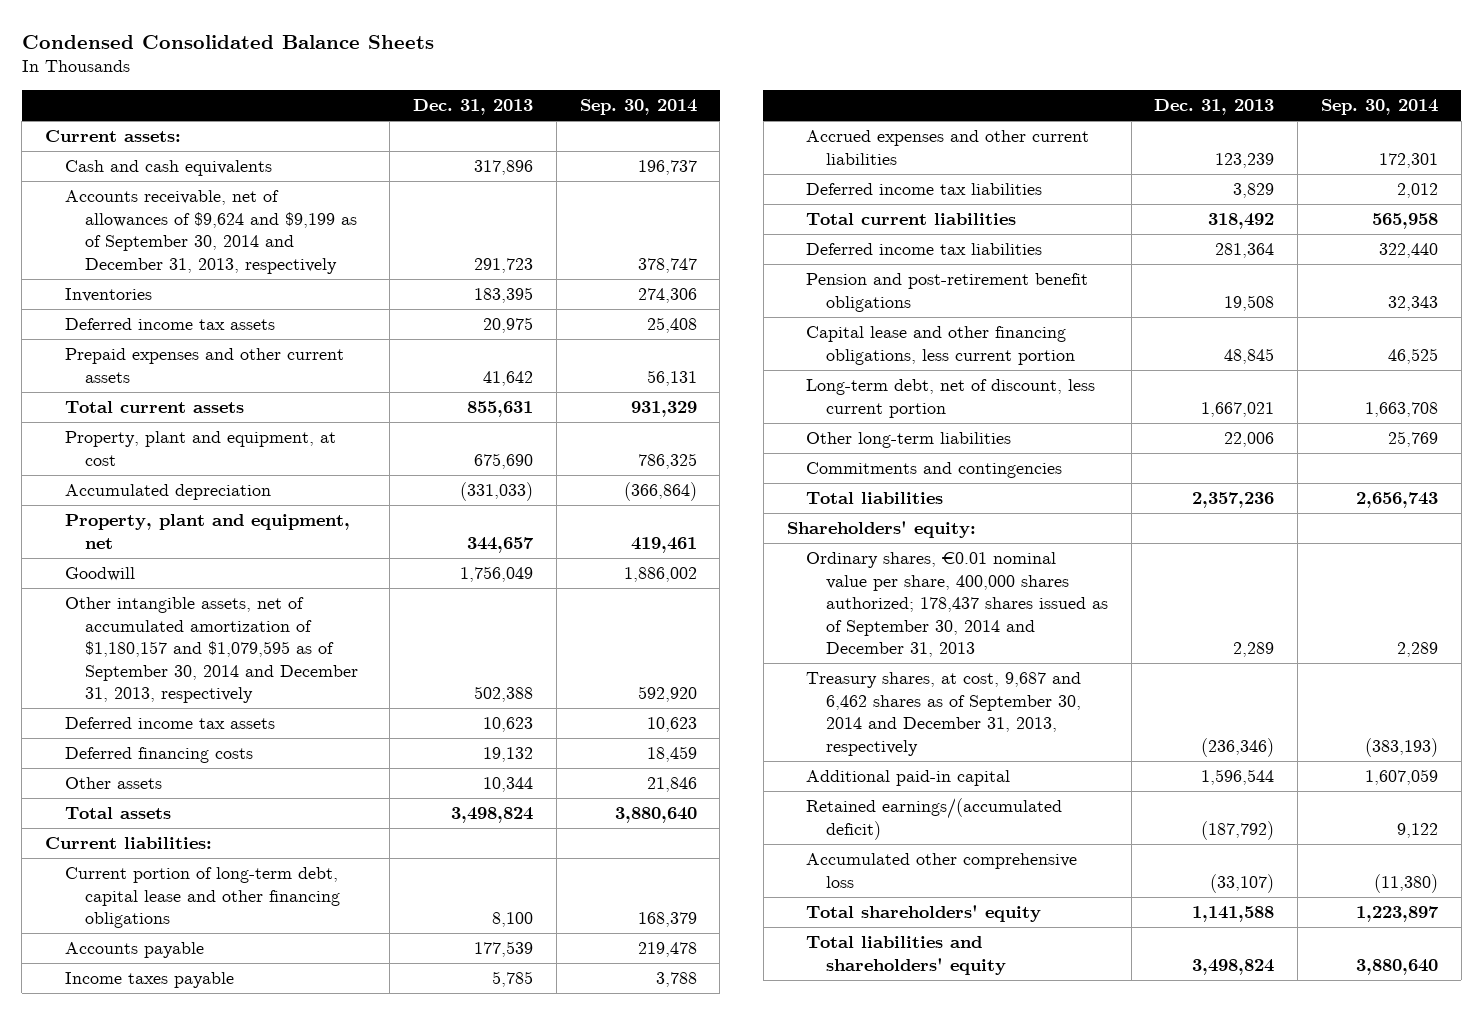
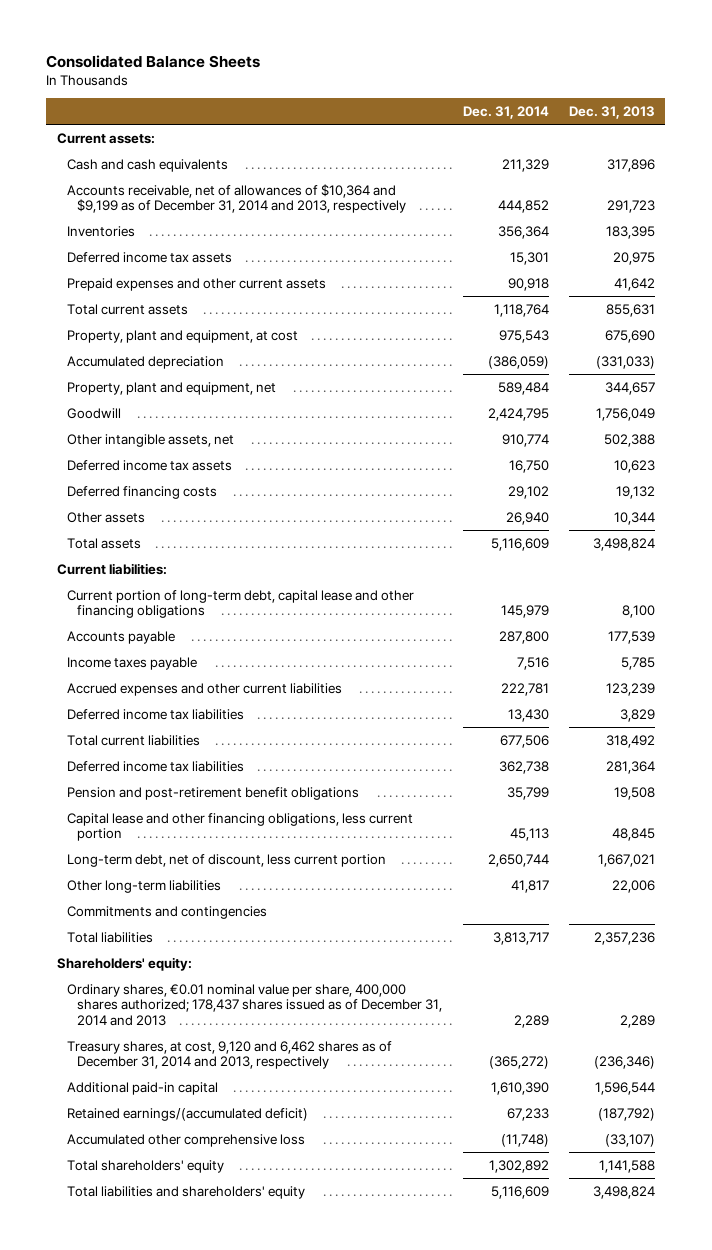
[21,34,434,49] Condensed Consolidated Balance Sheets -> [46,54,261,68] Consolidated Balance Sheets
[579,98,697,115] Sep. 30, 2014 -> none
none -> [462,105,549,119] Dec. 31, 2014
[64,190,357,274] Accounts receivable, net of allowances of $9,624 and $9,199 as of September 30, 2014 and December 31, 2013, respectively -> [66,183,407,214] Accounts receivable, net of allowances of $10,364 and $9,199 as of December 31, 2014 and 2013, respectively
[64,597,358,704] Other intangible assets, net of accumulated amortization of $1,180,157 and $1,079,595 as of September 30, 2014 and December 31, 2013, respectively -> [66,433,234,447] Other intangible assets, net
[806,552,1108,658] Ordinary shares, €0.01 nominal value per share, 400,000 shares authorized; 178,437 shares issued as of September 30, 2014 and December 31, 2013 -> [66,983,443,1026] Ordinary shares, €0.01 nominal value per share, 400,000 shares authorized; 178,437 shares issued as of December 31, 2014 and 2013
[806,672,1082,756] Treasury shares, at cost, 9,687 and 6,462 shares as of September 30, 2014 and December 31, 2013, respectively -> [66,1040,392,1070] Treasury shares, at cost, 9,120 and 6,462 shares as of December 31, 2014 and 2013, respectively

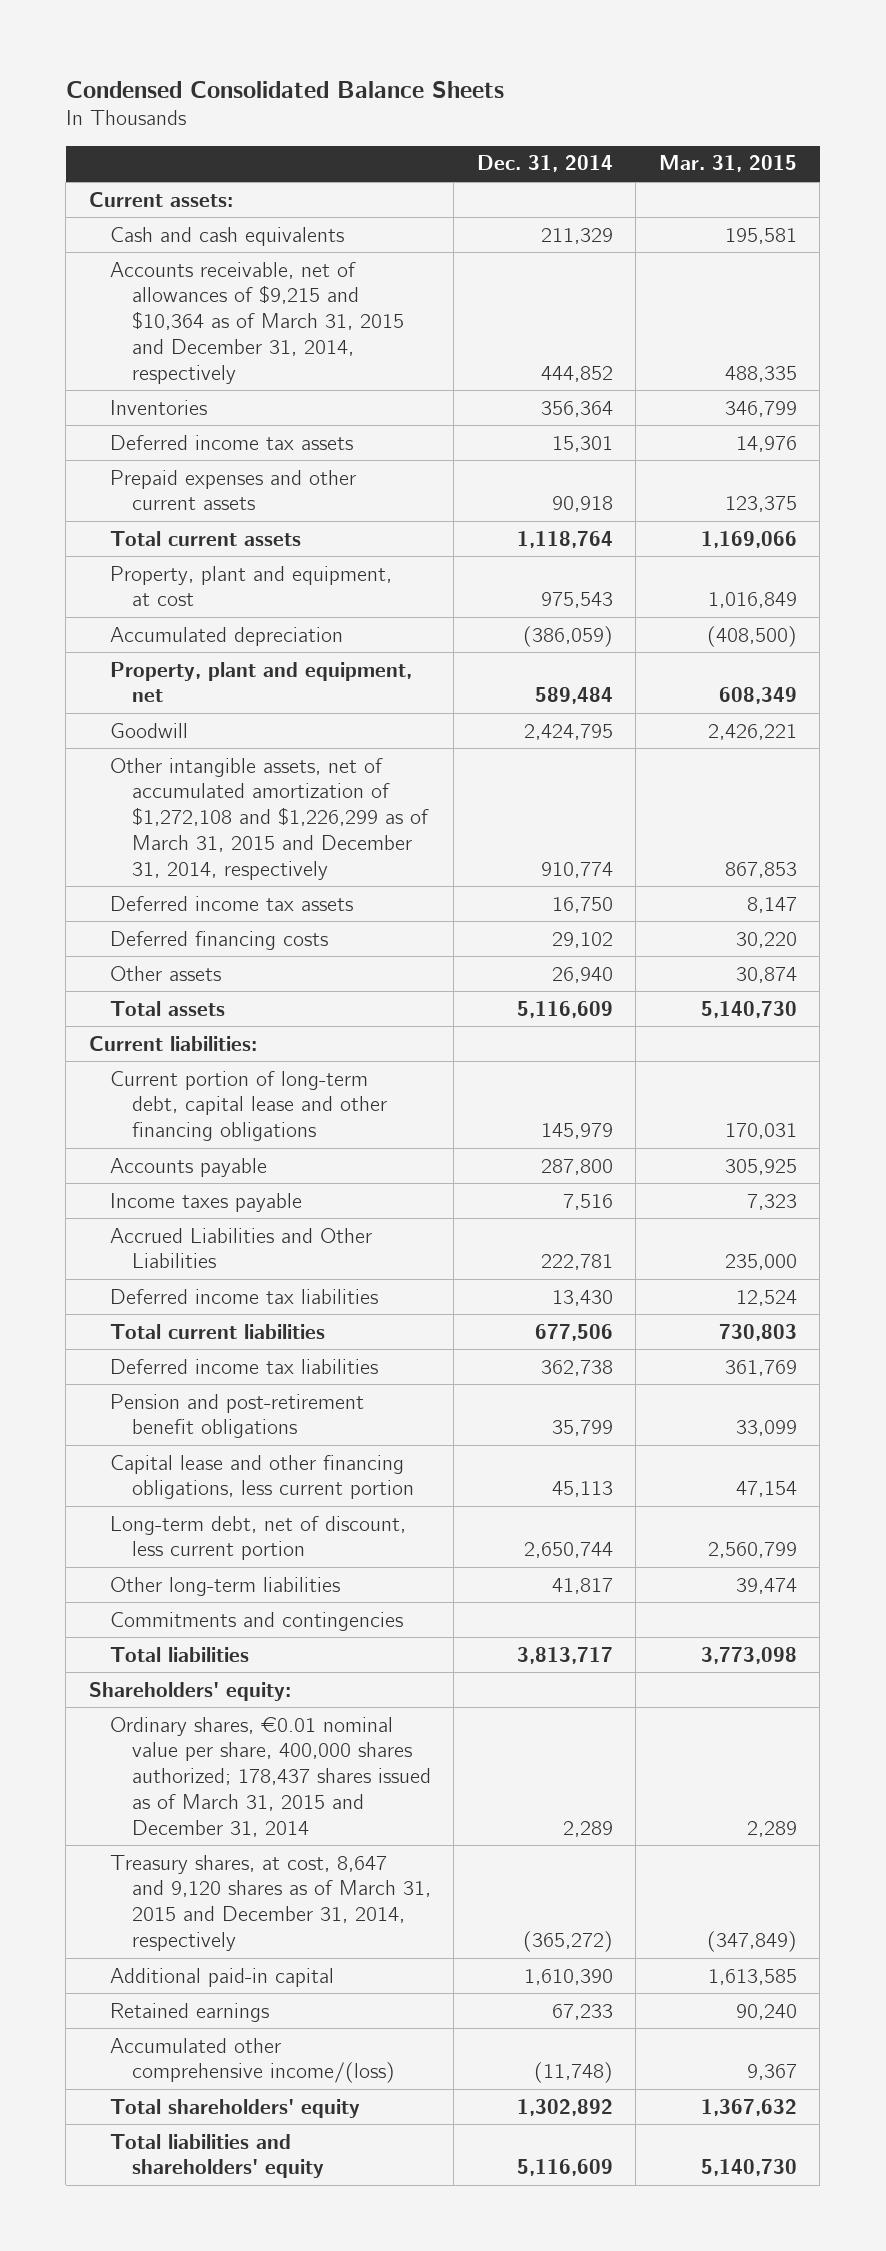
[46,54,261,68] Consolidated Balance Sheets -> [65,80,504,98] Condensed Consolidated Balance Sheets
[569,105,656,119] Dec. 31, 2013 -> none
none -> [658,155,797,173] Mar. 31, 2015
[66,183,407,214] Accounts receivable, net of allowances of $10,364 and $9,199 as of December 31, 2014 and 2013, respectively -> [110,261,404,384] Accounts receivable, net of allowances of $9,215 and $10,364 as of March 31, 2015 and December 31, 2014, respectively
[66,433,234,447] Other intangible assets, net -> [110,757,429,880] Other intangible assets, net of accumulated amortization of $1,272,108 and $1,226,299 as of March 31, 2015 and December 31, 2014, respectively
[66,682,342,696] Accrued expenses and other current liabilities -> [110,1227,373,1269] Accrued Liabilities and Other Liabilities
[66,983,443,1026] Ordinary shares, €0.01 nominal value per share, 400,000 shares authorized; 178,437 shares issued as of December 31, 2014 and 2013 -> [110,1716,431,1837] Ordinary shares, €0.01 nominal value per share, 400,000 shares authorized; 178,437 shares issued as of March 31, 2015 and December 31, 2014
[66,1040,392,1070] Treasury shares, at cost, 9,120 and 6,462 shares as of December 31, 2014 and 2013, respectively -> [110,1854,431,1951] Treasury shares, at cost, 8,647 and 9,120 shares as of March 31, 2015 and December 31, 2014, respectively
[66,1107,308,1121] Retained earnings/(accumulated deficit) -> [110,2002,270,2022] Retained earnings
[66,1133,305,1147] Accumulated other comprehensive loss -> [110,2037,395,2084] Accumulated other comprehensive income/(loss)

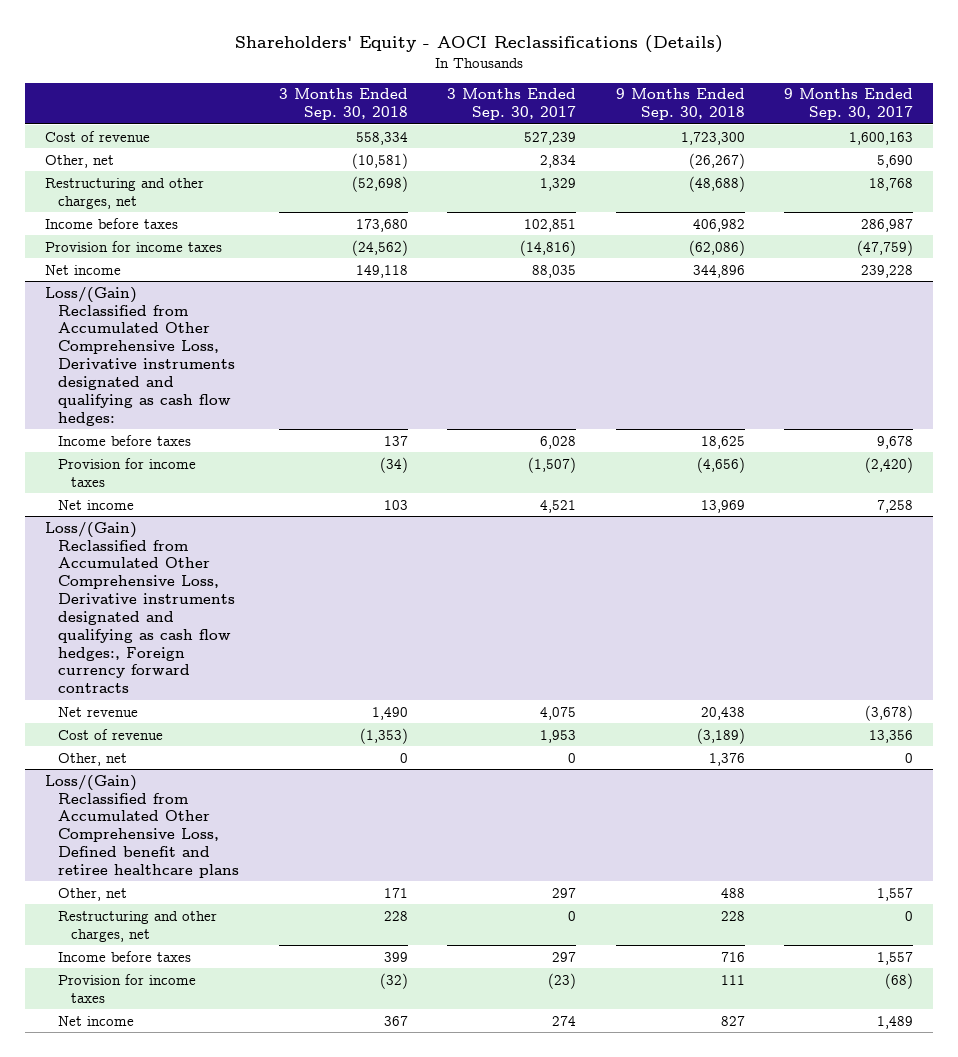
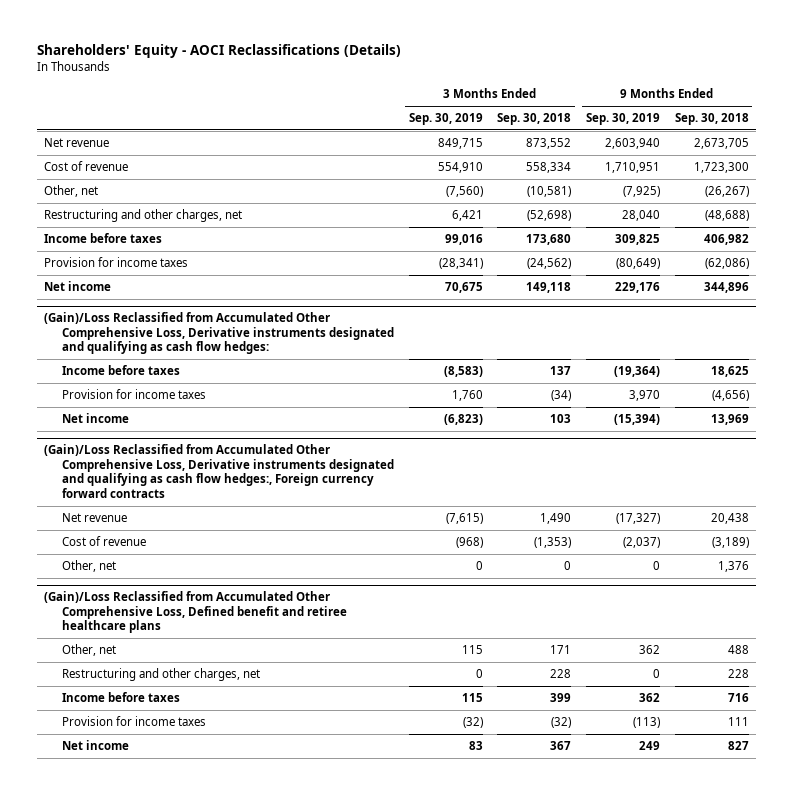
[447,88,577,121] 3 Months Ended Sep. 30, 2017 -> none
[784,88,914,121] 9 Months Ended Sep. 30, 2017 -> none
none -> [408,113,483,126] Sep. 30, 2019
none -> [585,113,660,126] Sep. 30, 2019
none -> [44,138,110,148] Net revenue
[44,286,236,426] Loss/(Gain) Reclassified from Accumulated Other Comprehensive Loss, Derivative instruments designated and qualifying as cash flow hedges: -> [44,312,394,355] (Gain)/Loss Reclassified from Accumulated Other Comprehensive Loss, Derivative instruments designated and qualifying as cash flow hedges:
[44,521,236,694] Loss/(Gain) Reclassified from Accumulated Other Comprehensive Loss, Derivative instruments designated and qualifying as cash flow hedges:, Foreign currency forward contracts -> [44,444,394,499] (Gain)/Loss Reclassified from Accumulated Other Comprehensive Loss, Derivative instruments designated and qualifying as cash flow hedges:, Foreign currency forward contracts
[44,774,240,878] Loss/(Gain) Reclassified from Accumulated Other Comprehensive Loss, Defined benefit and retiree healthcare plans -> [44,591,347,634] (Gain)/Loss Reclassified from Accumulated Other Comprehensive Loss, Defined benefit and retiree healthcare plans

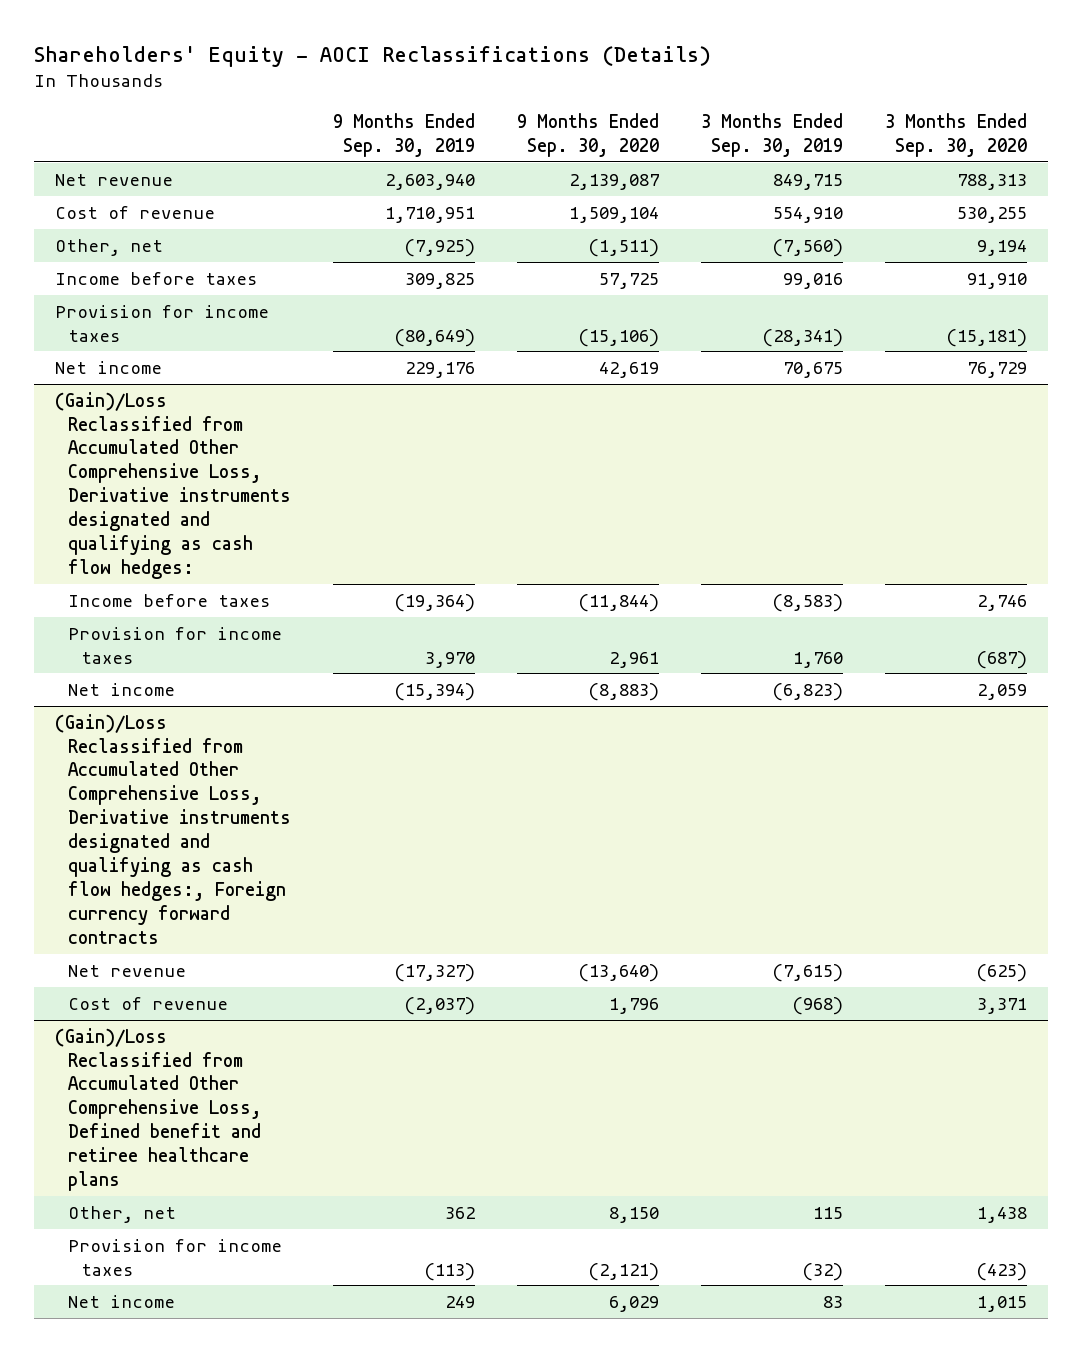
[497,113,572,126] Sep. 30, 2018 -> none
[674,113,749,126] Sep. 30, 2018 -> none
none -> [516,113,659,158] 9 Months Ended Sep. 30, 2020
none -> [884,113,1027,158] 3 Months Ended Sep. 30, 2020
[44,209,243,223] Restructuring and other charges, net -> none
[61,560,116,573] Other, net -> none
[61,668,260,682] Restructuring and other charges, net -> none
[61,692,180,703] Income before taxes -> none

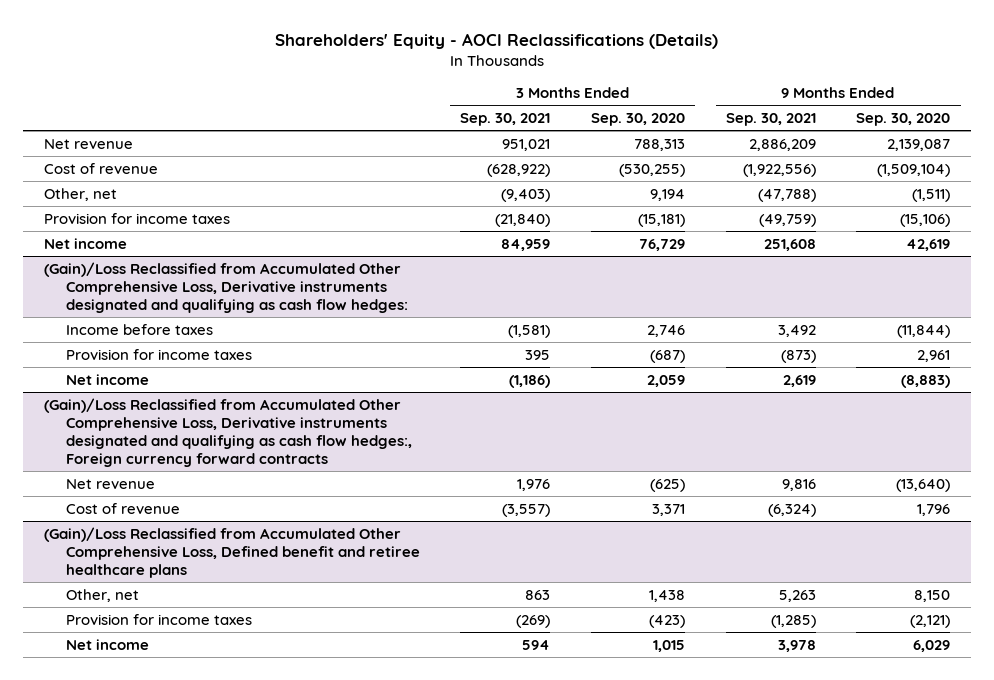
[332,113,475,158] 9 Months Ended Sep. 30, 2019 -> none
[700,113,843,158] 3 Months Ended Sep. 30, 2019 -> none
none -> [460,112,551,126] Sep. 30, 2021
none -> [725,112,816,126] Sep. 30, 2021
[568,206,659,223] 1,509,104 -> [877,163,951,177] (1,509,104)
[956,206,1027,223] 530,255 -> [619,163,686,177] (530,255)
[54,271,257,285] Income before taxes -> none

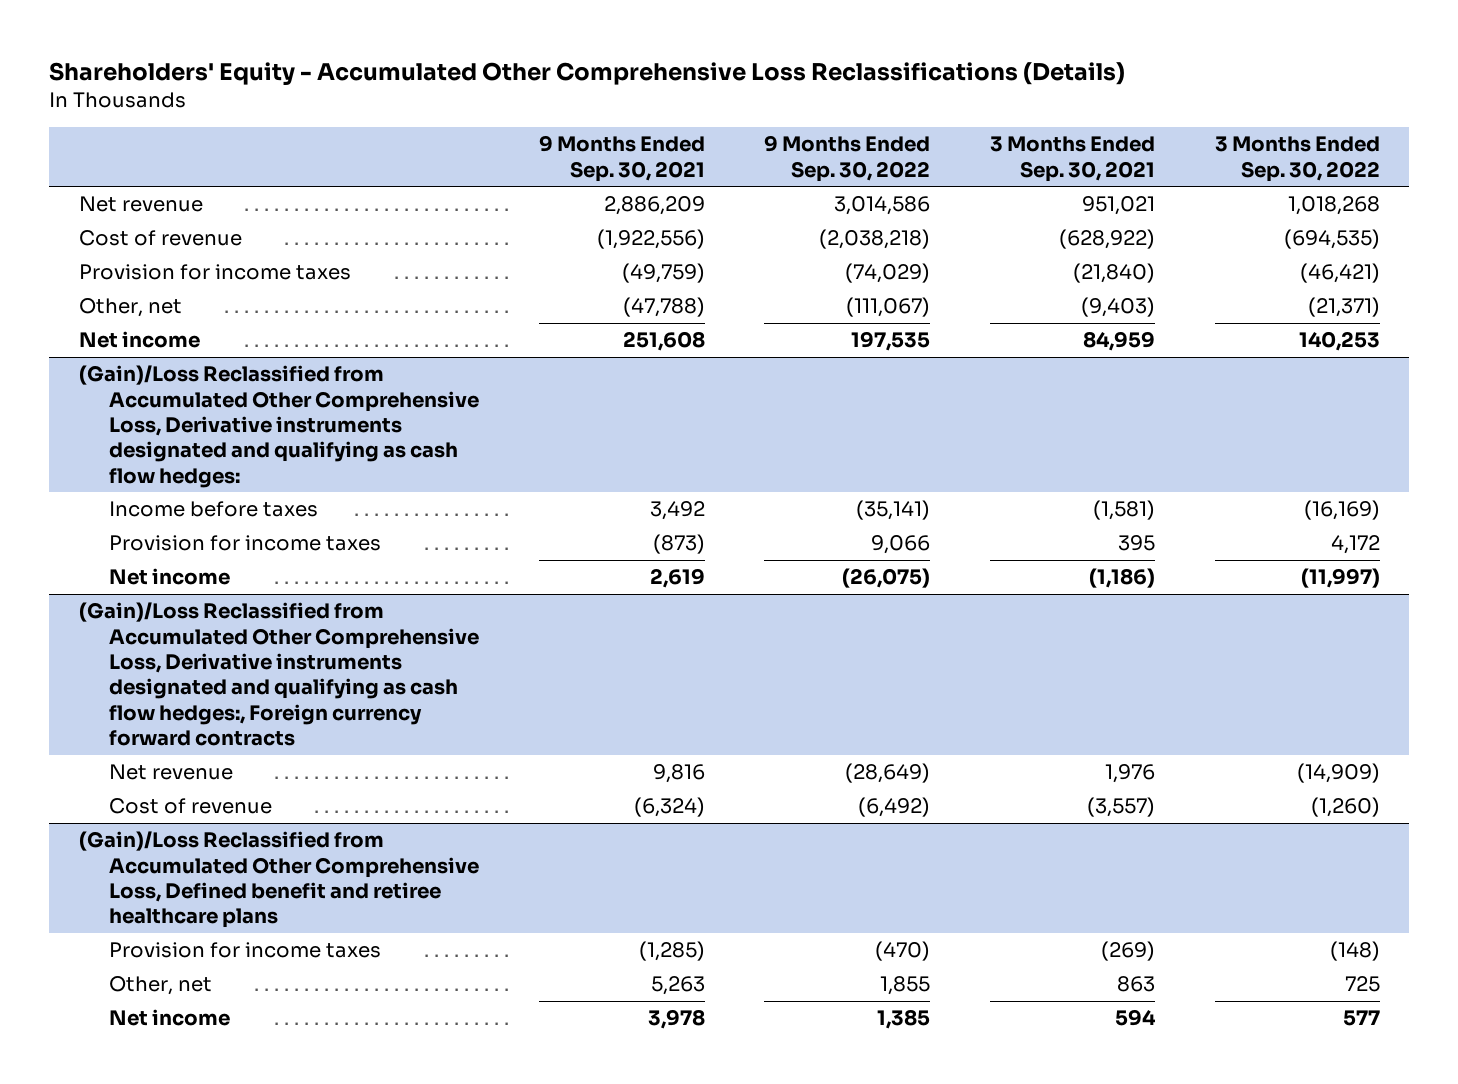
[275,33,719,50] Shareholders' Equity - AOCI Reclassifications (Details) -> [48,62,1125,86] Shareholders' Equity - Accumulated Other Comprehensive Loss Reclassifications (Details)
[591,112,686,126] Sep. 30, 2020 -> none
[856,112,951,126] Sep. 30, 2020 -> none
none -> [764,135,931,182] 9 Months Ended Sep. 30, 2022
none -> [1214,136,1380,182] 3 Months Ended Sep. 30, 2022
[43,187,117,201] Other, net -> [78,298,182,318] Other, net
[65,588,139,602] Other, net -> [108,976,212,996] Other, net

